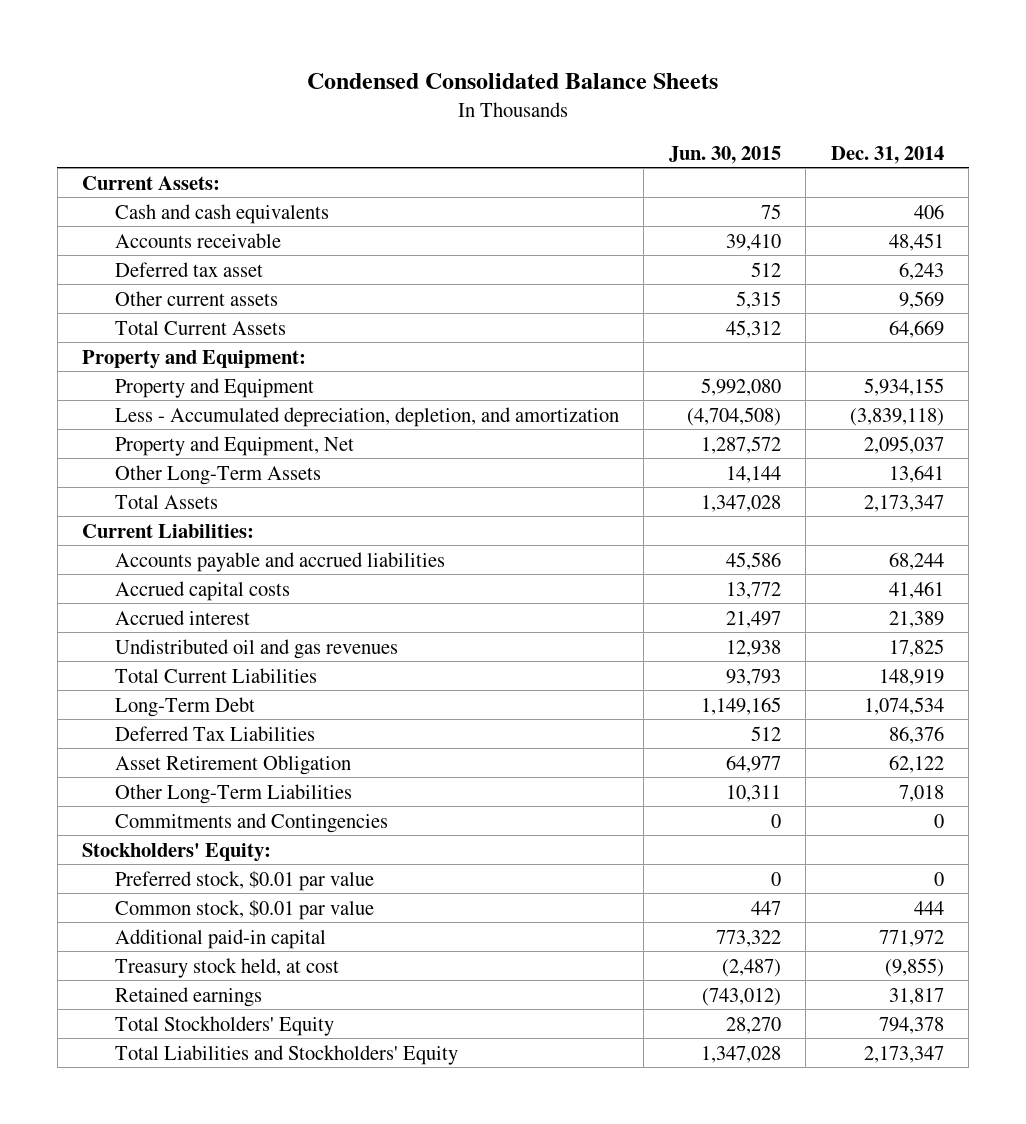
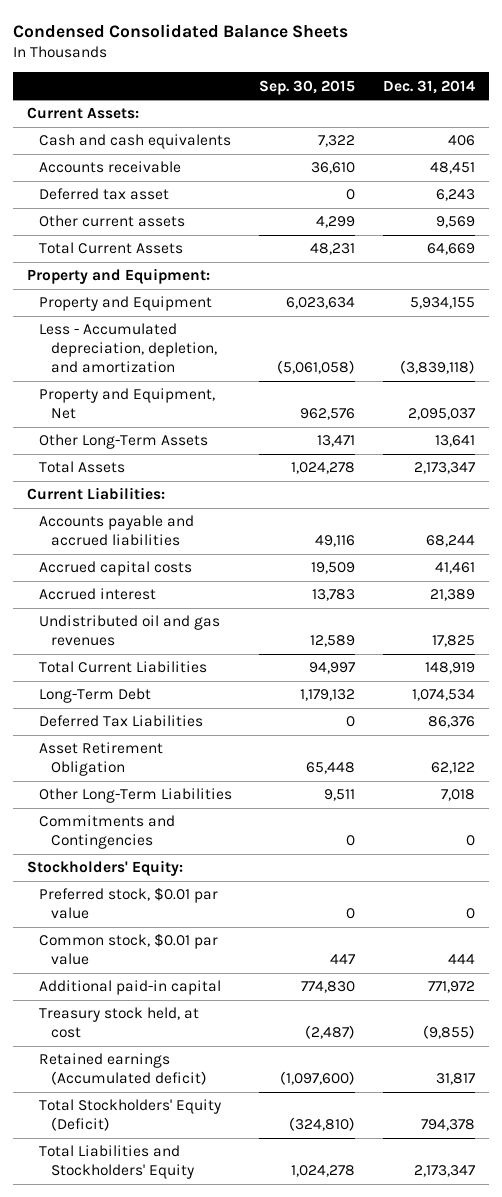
[668,145,781,164] Jun. 30, 2015 -> none
none -> [259,79,356,95] Sep. 30, 2015
[114,986,262,1007] Retained earnings -> [38,1053,207,1086] Retained earnings (Accumulated deficit)
[114,1015,334,1036] Total Stockholders' Equity -> [38,1099,221,1132] Total Stockholders' Equity (Deficit)

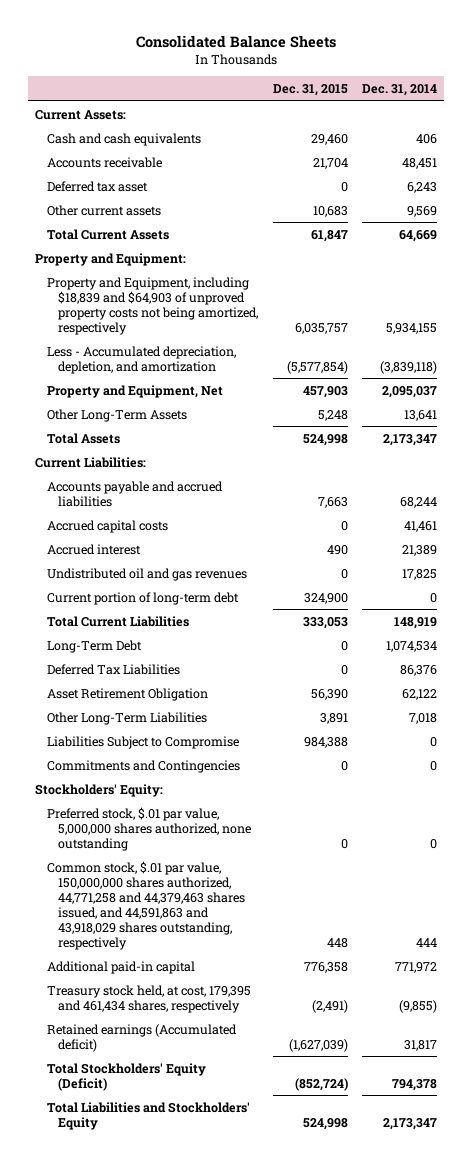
[12,23,348,38] Condensed Consolidated Balance Sheets -> [136,35,337,49] Consolidated Balance Sheets
[259,79,356,95] Sep. 30, 2015 -> none
none -> [272,83,348,96] Dec. 31, 2015
[38,296,212,312] Property and Equipment -> [46,276,259,335] Property and Equipment, including $18,839 and $64,903 of unproved property costs not being amortized, respectively
none -> [46,591,239,605] Current portion of long-term debt
none -> [46,735,239,749] Liabilities Subject to Compromise
[38,887,218,920] Preferred stock, $0.01 par value -> [46,806,252,851] Preferred stock, $.01 par value, 5,000,000 shares authorized, none outstanding
[38,933,218,966] Common stock, $0.01 par value -> [46,860,246,950] Common stock, $.01 par value, 150,000,000 shares authorized, 44,771,258 and 44,379,463 shares issued, and 44,591,863 and 43,918,029 shares outstanding, respectively
[38,1007,199,1039] Treasury stock held, at cost -> [46,984,251,1013] Treasury stock held, at cost, 179,395 and 461,434 shares, respectively

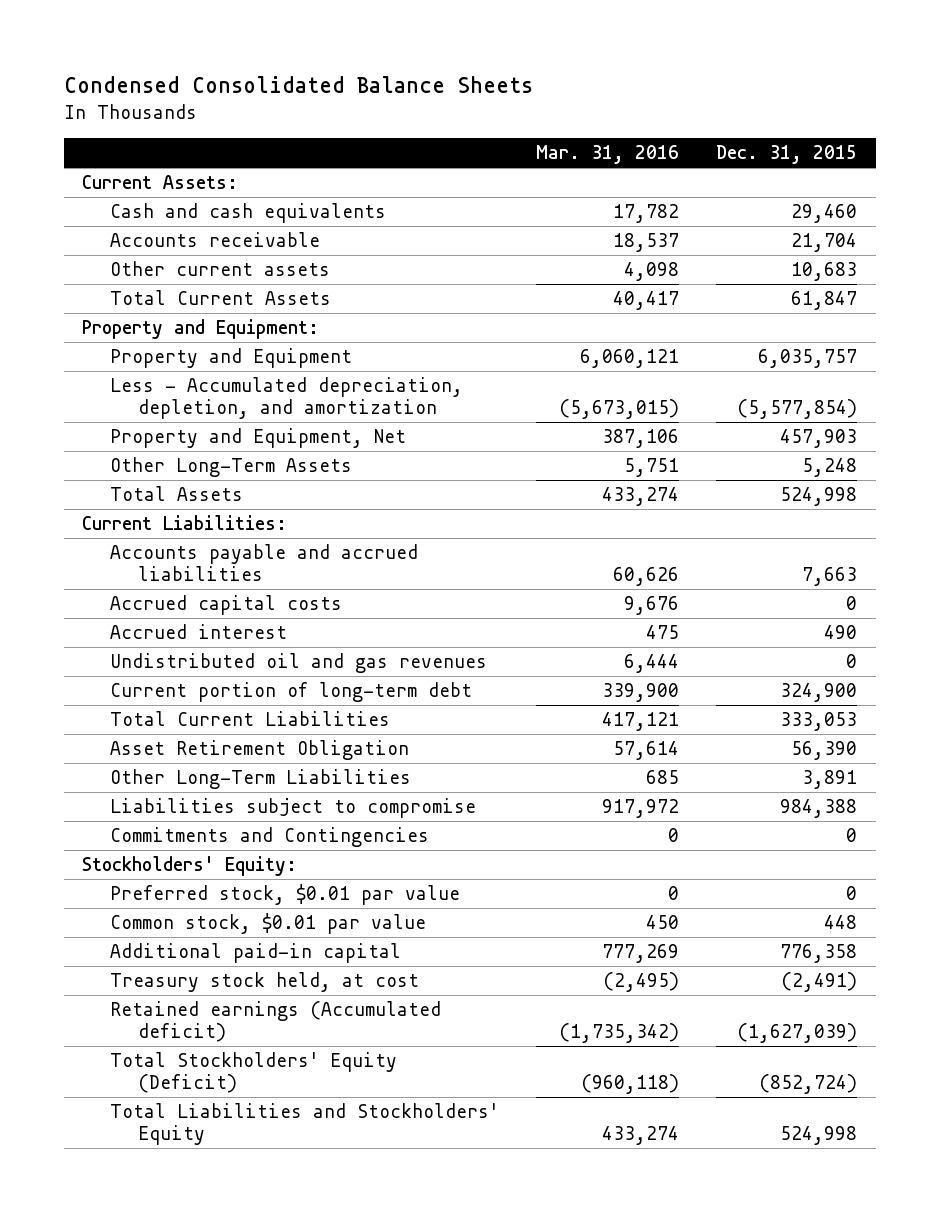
[136,35,337,49] Consolidated Balance Sheets -> [63,76,533,94] Condensed Consolidated Balance Sheets
[362,83,438,96] Dec. 31, 2014 -> none
none -> [536,145,680,165] Mar. 31, 2016
[46,180,148,192] Deferred tax asset -> none
[46,276,259,335] Property and Equipment, including $18,839 and $64,903 of unproved property costs not being amortized, respectively -> [110,348,353,369] Property and Equipment
[46,639,142,653] Long-Term Debt -> none
[46,663,180,675] Deferred Tax Liabilities -> none
[46,735,239,749] Liabilities Subject to Compromise -> [110,798,477,819] Liabilities subject to compromise
[46,806,252,851] Preferred stock, $.01 par value, 5,000,000 shares authorized, none outstanding -> [110,884,461,906] Preferred stock, $0.01 par value
[46,860,246,950] Common stock, $.01 par value, 150,000,000 shares authorized, 44,771,258 and 44,379,463 shares issued, and 44,591,863 and 43,918,029 shares outstanding, respectively -> [110,913,427,935] Common stock, $0.01 par value
[46,984,251,1013] Treasury stock held, at cost, 179,395 and 461,434 shares, respectively -> [110,972,420,993] Treasury stock held, at cost

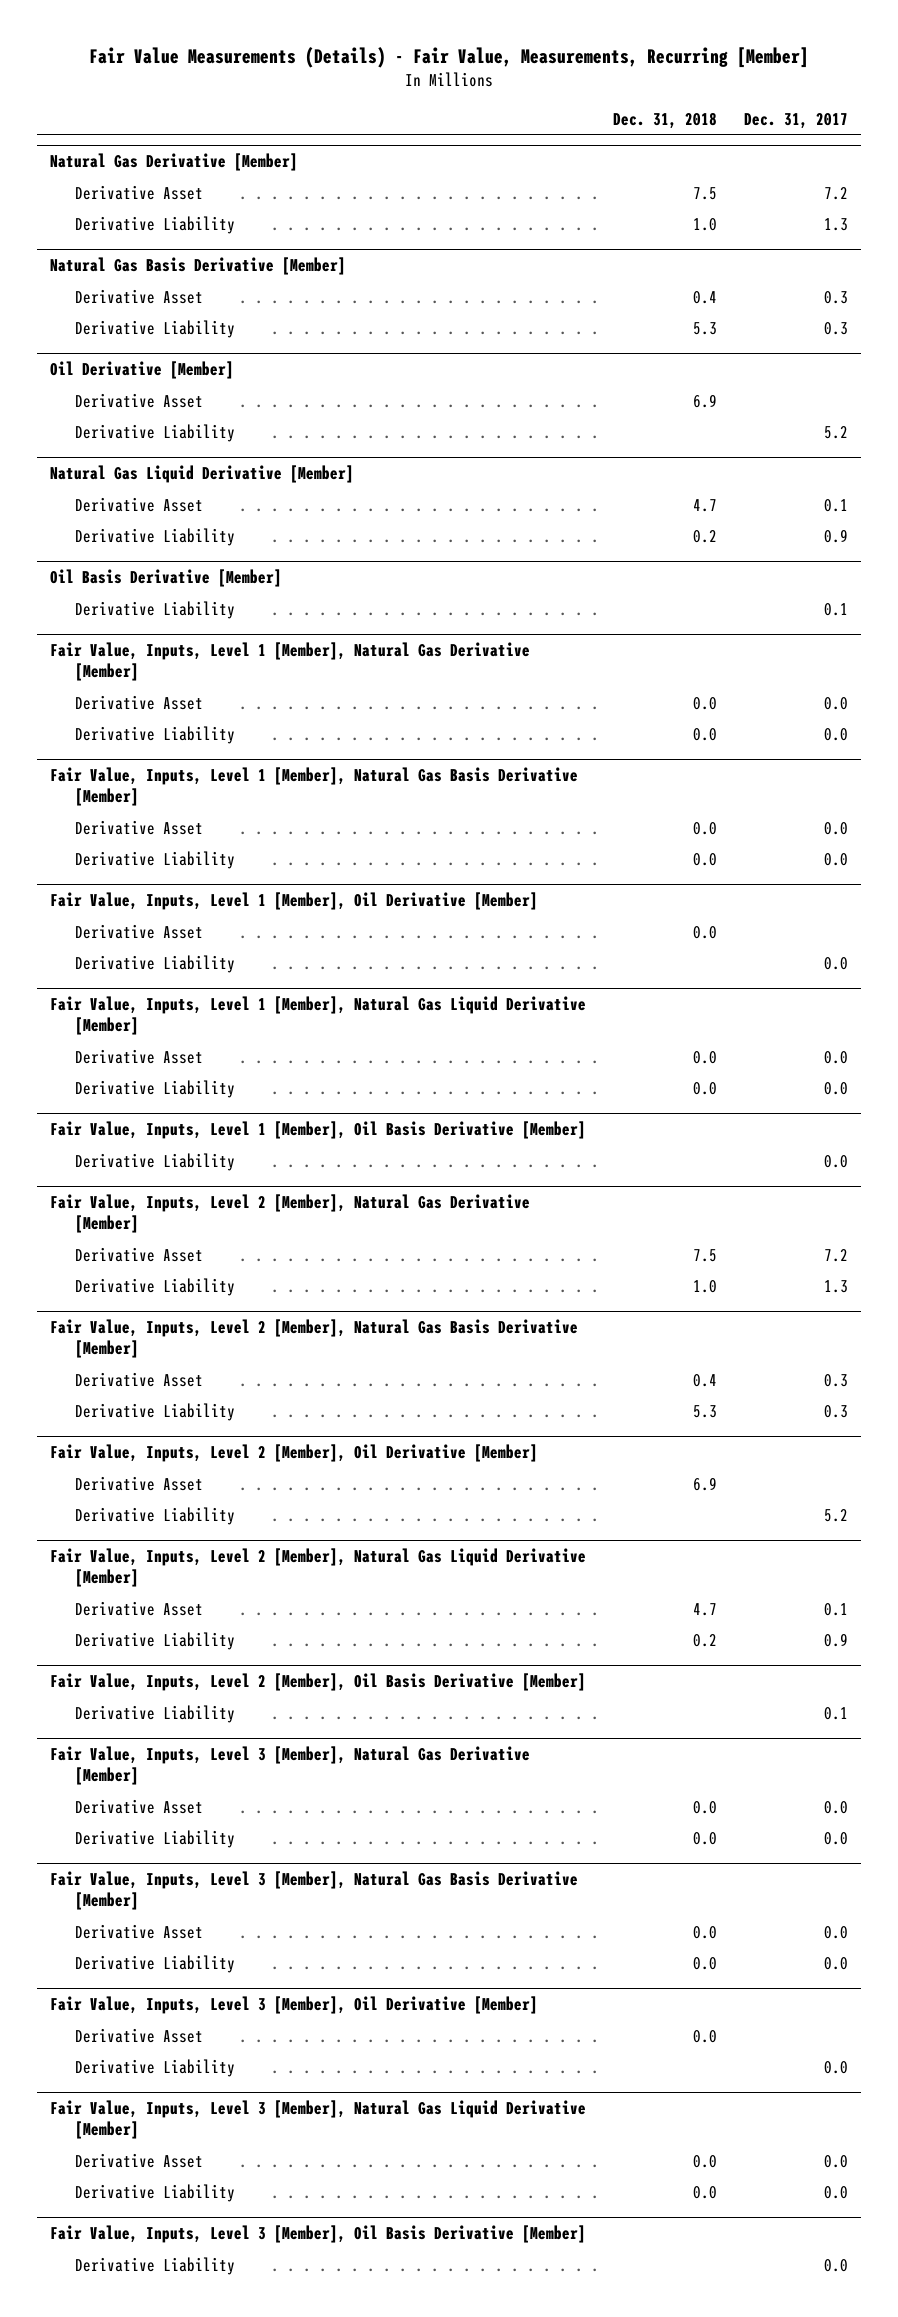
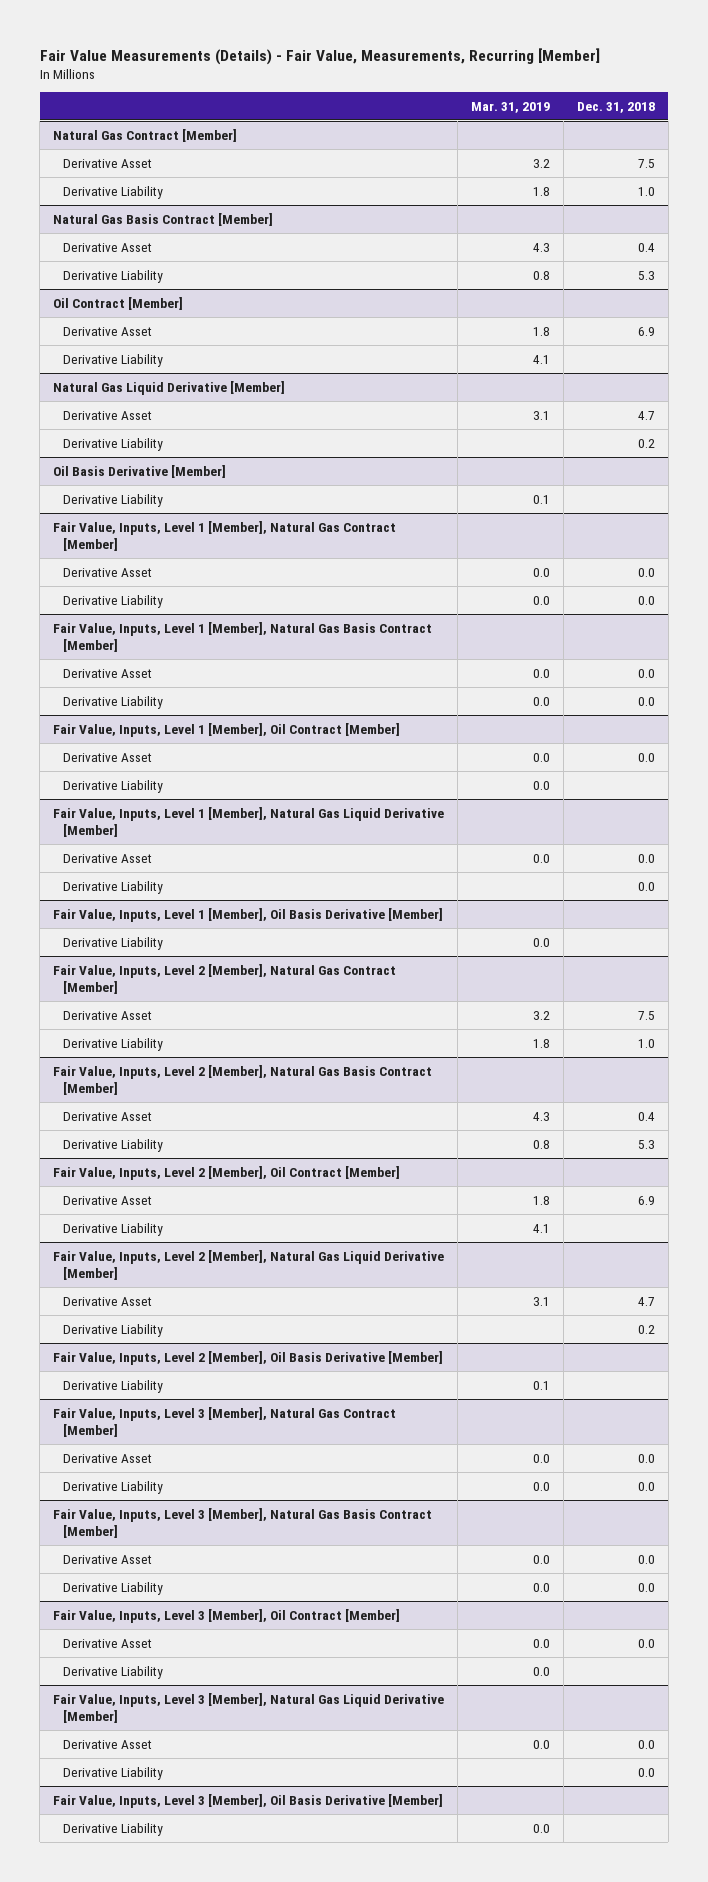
[743,112,848,129] Dec. 31, 2017 -> none
none -> [470,101,550,113] Mar. 31, 2019
[50,153,299,172] Natural Gas Derivative [Member] -> [53,128,238,142] Natural Gas Contract [Member]
[50,257,347,276] Natural Gas Basis Derivative [Member] -> [53,212,274,226] Natural Gas Basis Contract [Member]
[50,361,235,380] Oil Derivative [Member] -> [53,296,184,310] Oil Contract [Member]
[50,642,531,682] Fair Value, Inputs, Level 1 [Member], Natural Gas Derivative [Member] -> [53,520,397,551] Fair Value, Inputs, Level 1 [Member], Natural Gas Contract [Member]
[50,767,579,807] Fair Value, Inputs, Level 1 [Member], Natural Gas Basis Derivative [Member] -> [53,621,433,652] Fair Value, Inputs, Level 1 [Member], Natural Gas Basis Contract [Member]
[50,892,539,911] Fair Value, Inputs, Level 1 [Member], Oil Derivative [Member] -> [53,722,401,737] Fair Value, Inputs, Level 1 [Member], Oil Contract [Member]
[50,1194,531,1234] Fair Value, Inputs, Level 2 [Member], Natural Gas Derivative [Member] -> [53,963,397,994] Fair Value, Inputs, Level 2 [Member], Natural Gas Contract [Member]
[50,1319,579,1359] Fair Value, Inputs, Level 2 [Member], Natural Gas Basis Derivative [Member] -> [53,1064,433,1095] Fair Value, Inputs, Level 2 [Member], Natural Gas Basis Contract [Member]
[50,1444,539,1463] Fair Value, Inputs, Level 2 [Member], Oil Derivative [Member] -> [53,1165,401,1180] Fair Value, Inputs, Level 2 [Member], Oil Contract [Member]
[50,1746,531,1786] Fair Value, Inputs, Level 3 [Member], Natural Gas Derivative [Member] -> [53,1406,397,1437] Fair Value, Inputs, Level 3 [Member], Natural Gas Contract [Member]
[50,1871,579,1911] Fair Value, Inputs, Level 3 [Member], Natural Gas Basis Derivative [Member] -> [53,1507,433,1538] Fair Value, Inputs, Level 3 [Member], Natural Gas Basis Contract [Member]
[50,1996,539,2015] Fair Value, Inputs, Level 3 [Member], Oil Derivative [Member] -> [53,1608,401,1623] Fair Value, Inputs, Level 3 [Member], Oil Contract [Member]

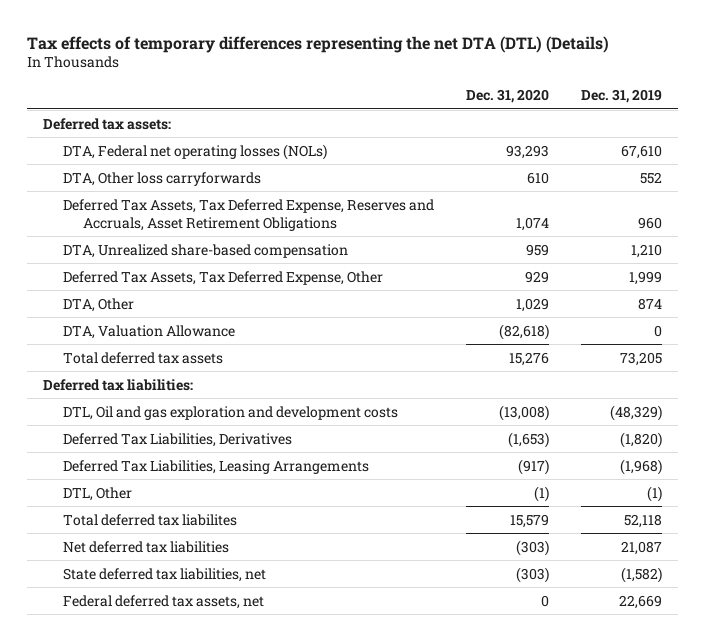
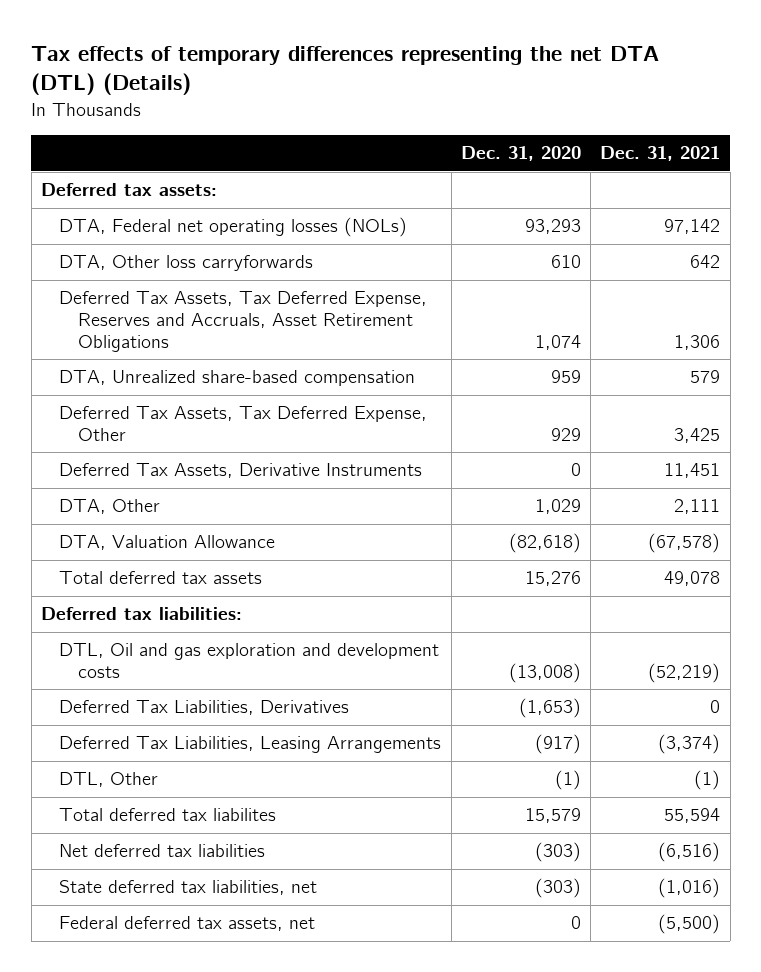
[581,89,663,104] Dec. 31, 2019 -> none
none -> [600,146,721,162] Dec. 31, 2021
none -> [59,463,423,479] Deferred Tax Assets, Derivative Instruments

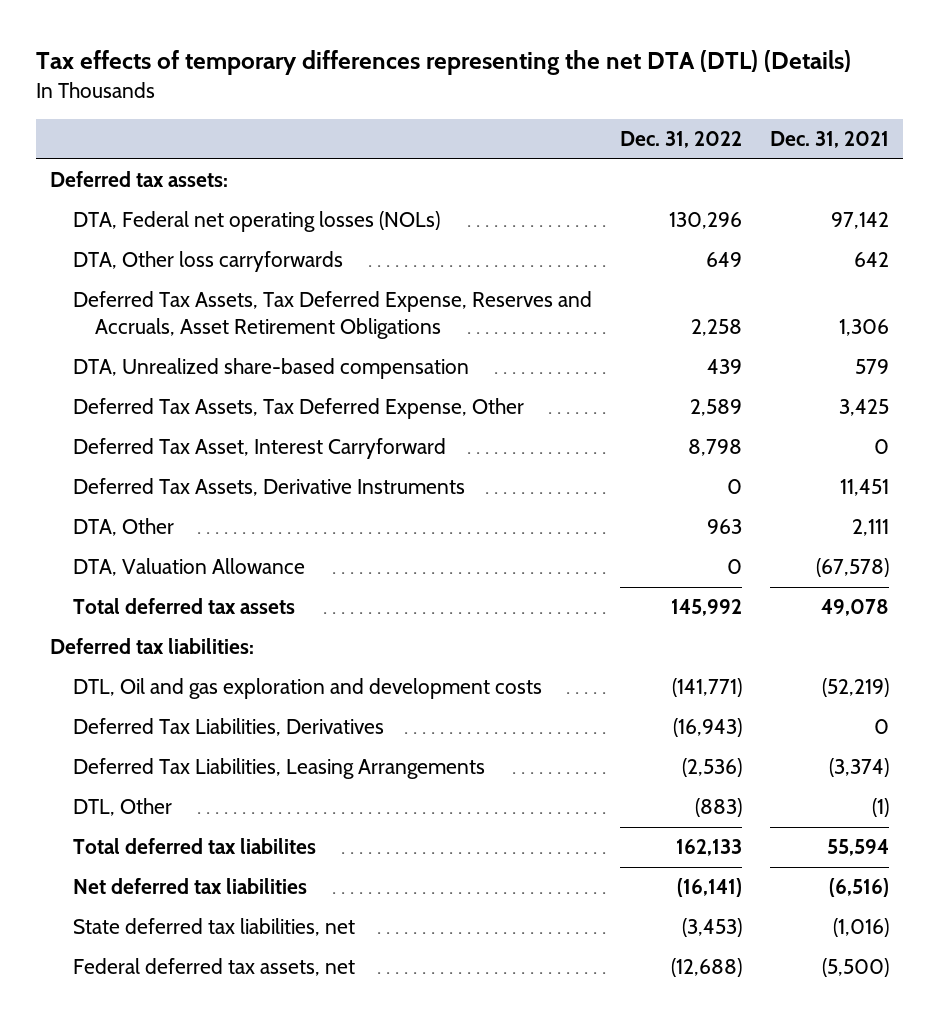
[460,146,581,162] Dec. 31, 2020 -> none
none -> [619,131,742,149] Dec. 31, 2022
none -> [72,438,446,460] Deferred Tax Asset, Interest Carryforward

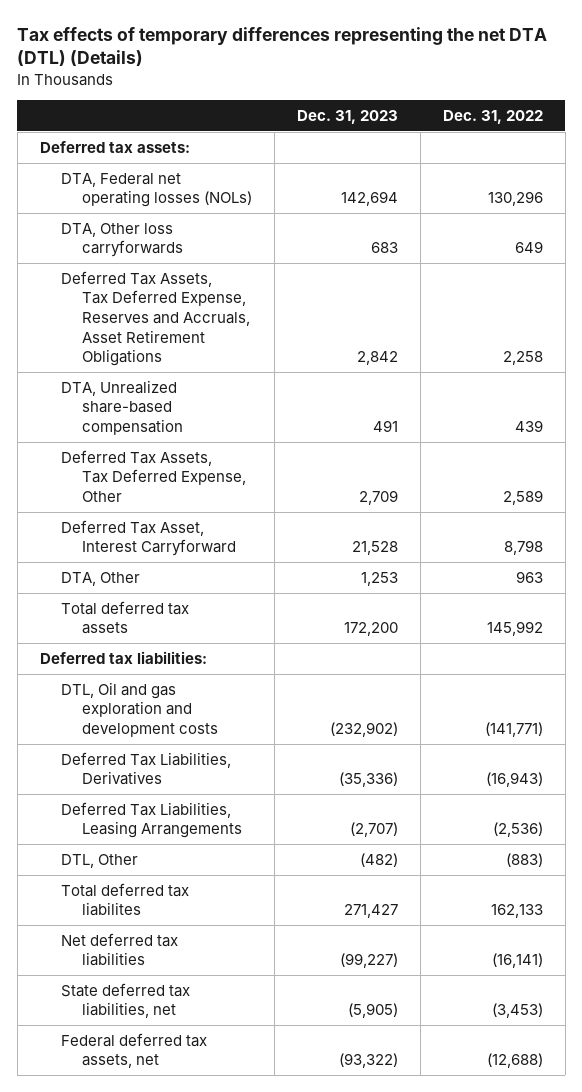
[769,131,889,149] Dec. 31, 2021 -> none
none -> [296,109,398,124] Dec. 31, 2023
[72,478,465,497] Deferred Tax Assets, Derivative Instruments -> none
[72,558,305,577] DTA, Valuation Allowance -> none

